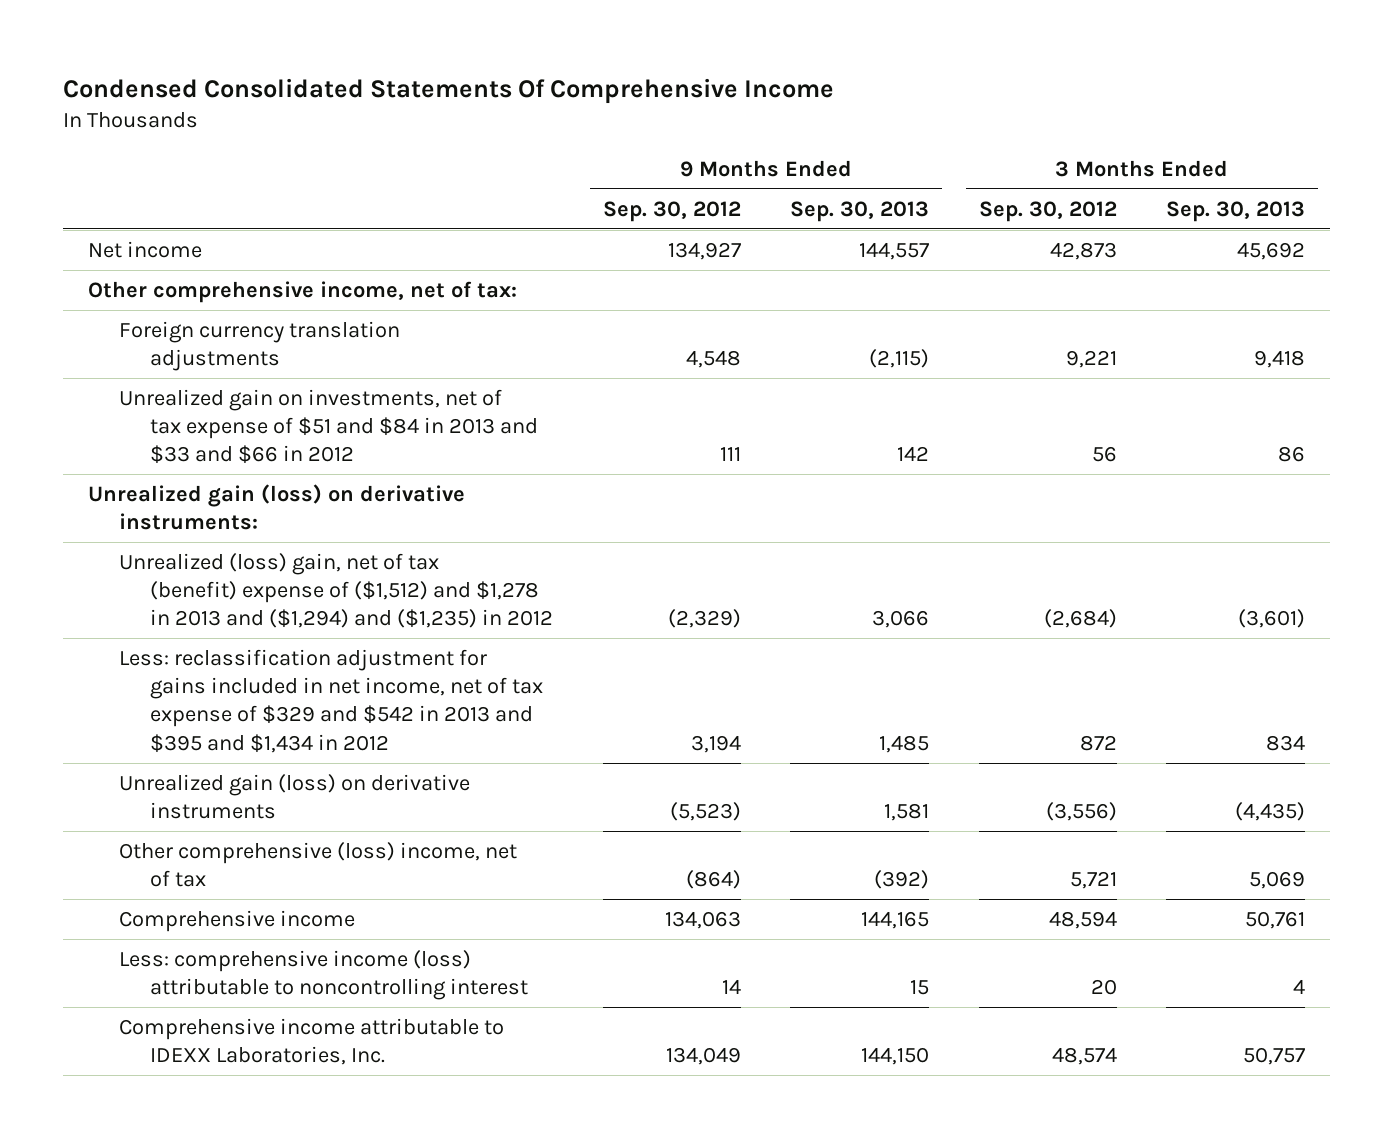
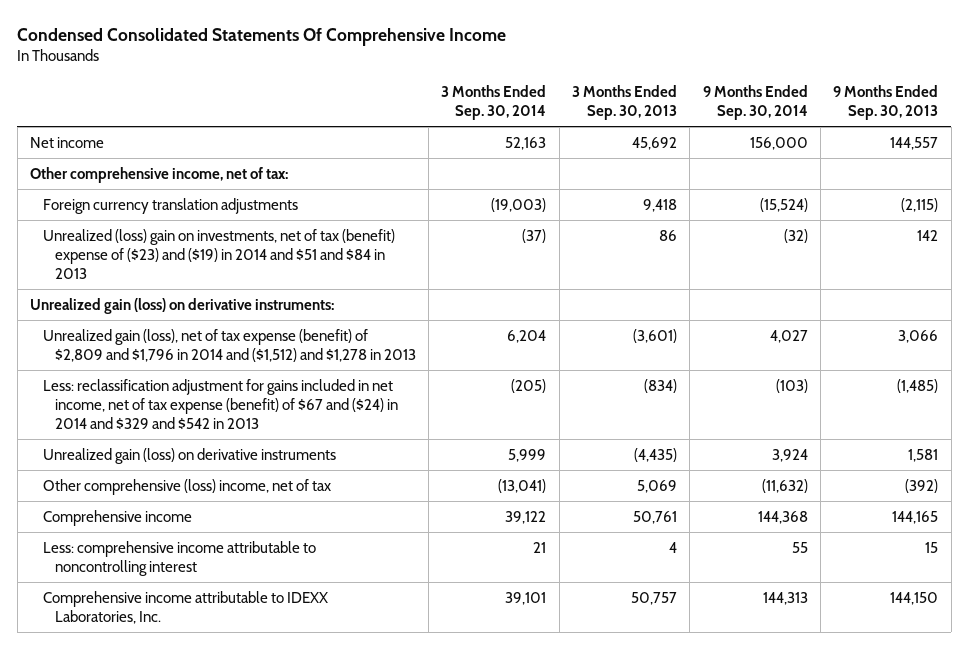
[602,200,741,222] Sep. 30, 2012 -> none
[978,200,1117,222] Sep. 30, 2012 -> none
none -> [441,85,547,121] 3 Months Ended Sep. 30, 2014
none -> [702,85,808,121] 9 Months Ended Sep. 30, 2014
[119,388,539,465] Unrealized gain on investments, net of tax expense of $51 and $84 in 2013 and $33 and $66 in 2012 -> [42,228,395,279] Unrealized (loss) gain on investments, net of tax (benefit) expense of ($23) and ($19) in 2014 and $51 and $84 in 2013
[119,552,554,629] Unrealized (loss) gain, net of tax (benefit) expense of ($1,512) and $1,278 in 2013 and ($1,294) and ($1,235) in 2012 -> [42,328,416,362] Unrealized gain (loss), net of tax expense (benefit) of $2,809 and $1,796 in 2014 and ($1,512) and $1,278 in 2013
[119,648,544,753] Less: reclassification adjustment for gains included in net income, net of tax expense of $329 and $542 in 2013 and $395 and $1,434 in 2012 -> [42,378,398,430] Less: reclassification adjustment for gains included in net income, net of tax expense (benefit) of $67 and ($24) in 2014 and $329 and $542 in 2013
[879,734,930,753] 1,485 -> [897,378,939,393] (1,485)
[1266,734,1306,751] 834 -> [644,378,678,393] (834)
[119,949,529,1001] Less: comprehensive income (loss) attributable to noncontrolling interest -> [42,540,316,576] Less: comprehensive income attributable to noncontrolling interest

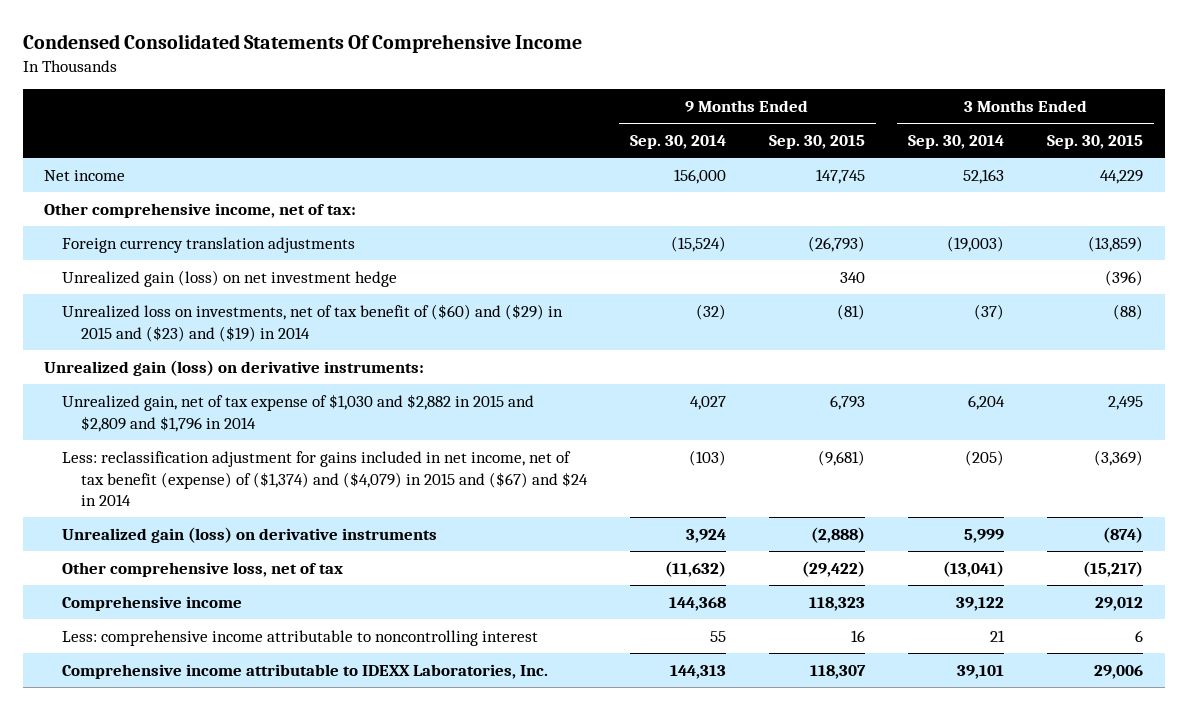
[572,85,678,121] 3 Months Ended Sep. 30, 2013 -> none
[833,85,939,121] 9 Months Ended Sep. 30, 2013 -> none
none -> [768,134,865,149] Sep. 30, 2015
none -> [1047,134,1144,149] Sep. 30, 2015
none -> [62,269,398,287] Unrealized gain (loss) on net investment hedge
[42,228,395,279] Unrealized (loss) gain on investments, net of tax (benefit) expense of ($23) and ($19) in 2014 and $51 and $84 in 2013 -> [62,303,564,342] Unrealized loss on investments, net of tax benefit of ($60) and ($29) in 2015 and ($23) and ($19) in 2014
[42,328,416,362] Unrealized gain (loss), net of tax expense (benefit) of $2,809 and $1,796 in 2014 and ($1,512) and $1,278 in 2013 -> [62,393,535,432] Unrealized gain, net of tax expense of $1,030 and $2,882 in 2015 and $2,809 and $1,796 in 2014
[42,378,398,430] Less: reclassification adjustment for gains included in net income, net of tax expense (benefit) of $67 and ($24) in 2014 and $329 and $542 in 2013 -> [62,450,588,507] Less: reclassification adjustment for gains included in net income, net of tax benefit (expense) of ($1,374) and ($4,079) in 2015 and ($67) and $24 in 2014
[42,478,331,495] Other comprehensive (loss) income, net of tax -> [62,561,344,577] Other comprehensive loss, net of tax

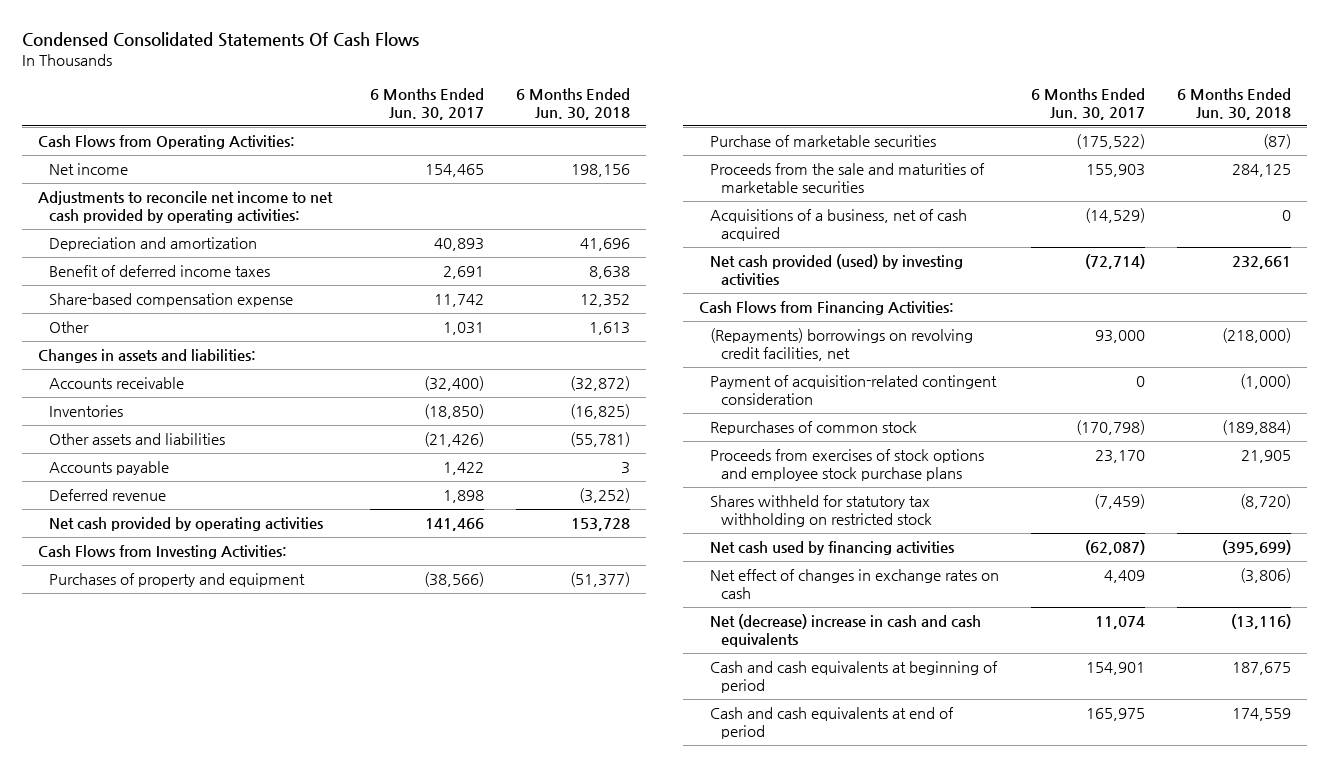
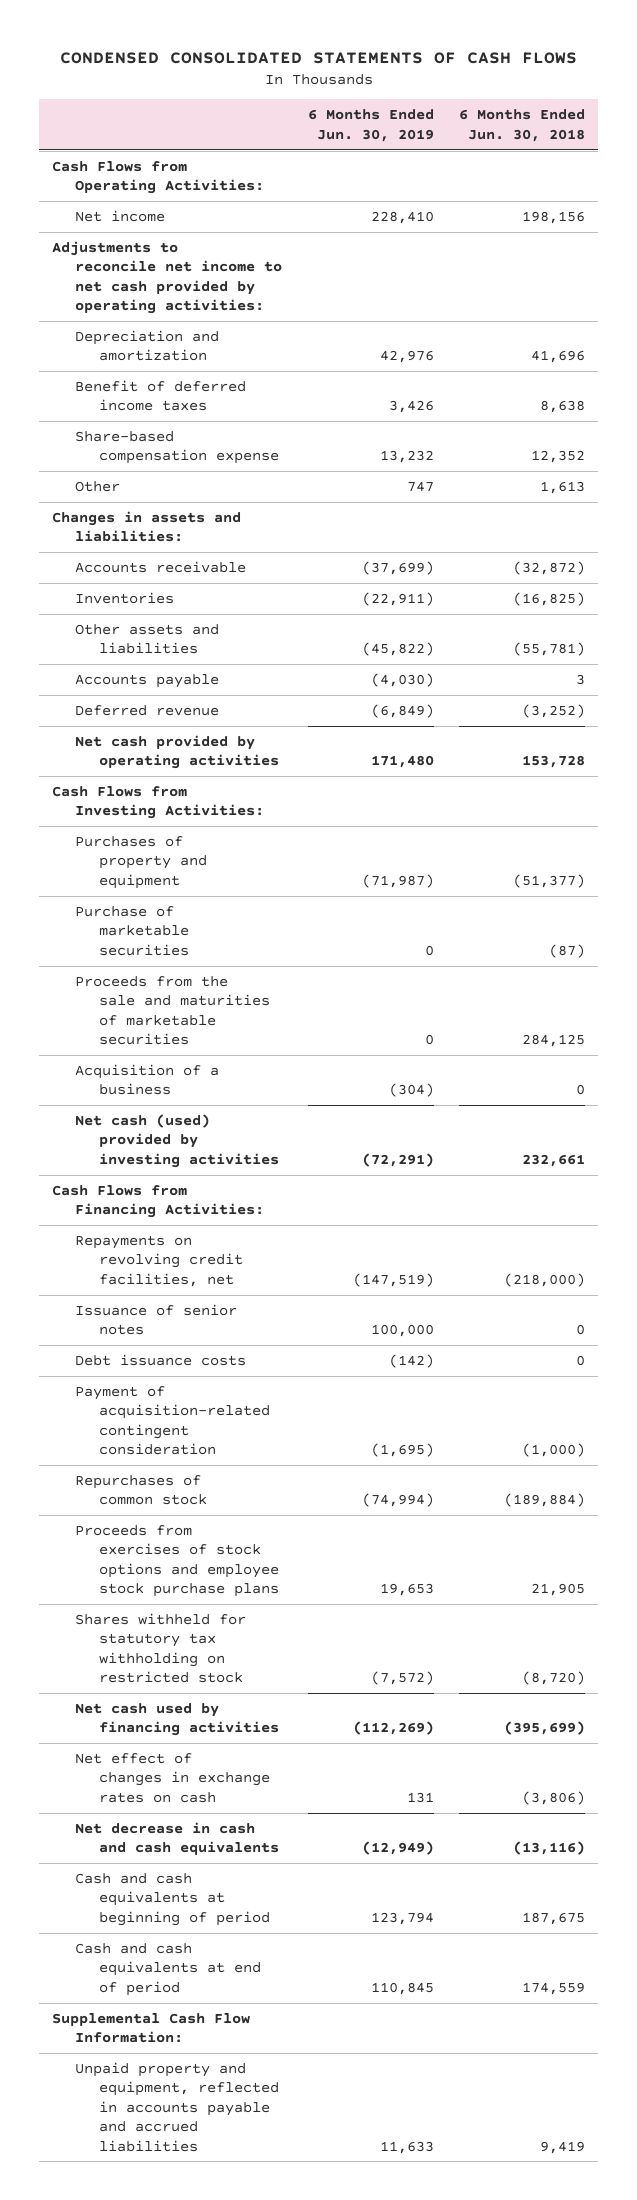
[21,31,419,47] Condensed Consolidated Statements Of Cash Flows -> [59,52,577,65] CONDENSED CONSOLIDATED STATEMENTS OF CASH FLOWS
[370,87,485,120] 6 Months Ended Jun. 30, 2017 -> none
none -> [307,109,434,142] 6 Months Ended Jun. 30, 2019
[709,209,967,242] Acquisitions of a business, net of cash acquired -> [75,1063,220,1096] Acquisition of a business
[709,254,963,286] Net cash provided (used) by investing activities -> [75,1113,279,1168] Net cash (used) provided by investing activities
[709,328,973,362] (Repayments) borrowings on revolving credit facilities, net -> [75,1234,243,1287] Repayments on revolving credit facilities, net
none -> [75,1303,238,1336] Issuance of senior notes
none -> [75,1353,247,1366] Debt issuance costs
[709,614,981,648] Net (decrease) increase in cash and cash equivalents -> [75,1821,279,1856] Net decrease in cash and cash equivalents
none -> [51,2012,250,2044] Supplemental Cash Flow Information:
none -> [75,2061,279,2152] Unpaid property and equipment, reflected in accounts payable and accrued liabilities

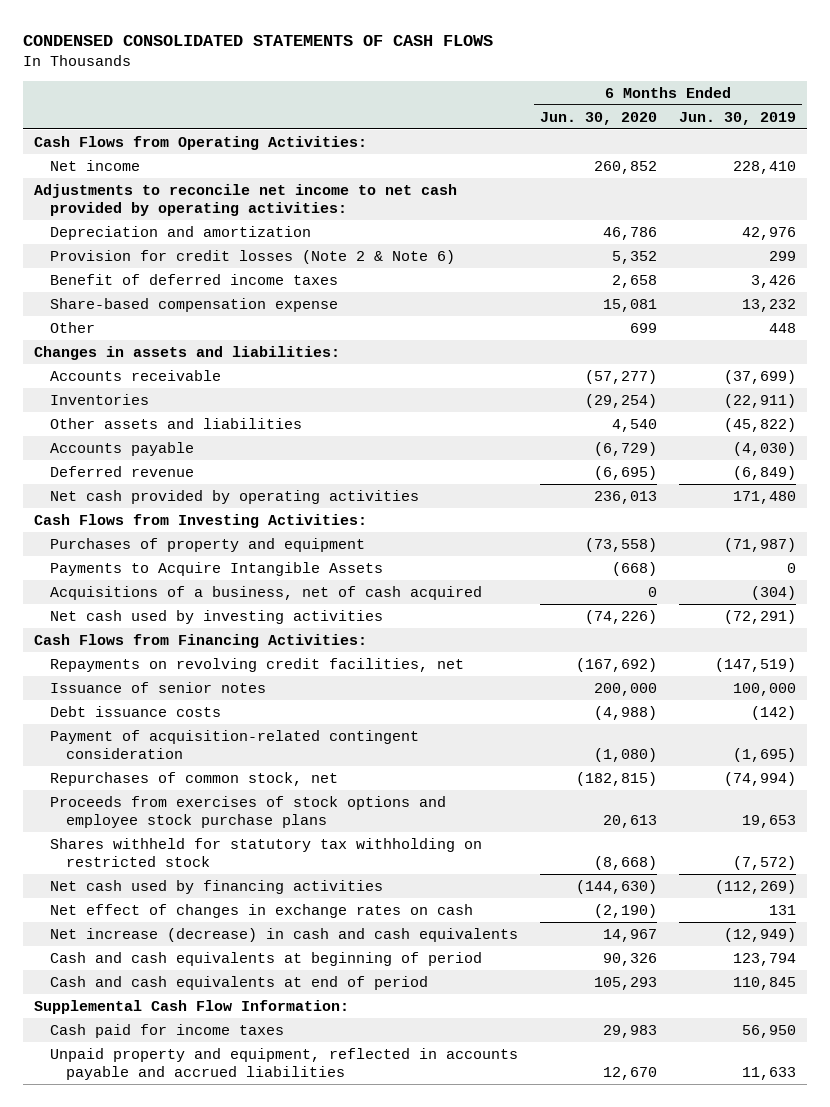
[459,109,586,142] 6 Months Ended Jun. 30, 2018 -> none
none -> [540,111,658,125] Jun. 30, 2020
none -> [49,249,455,264] Provision for credit losses (Note 2 & Note 6)
[406,480,434,492] 747 -> [769,322,797,333] 448
[75,905,189,956] Purchase of marketable securities -> none
[75,975,270,1046] Proceeds from the sale and maturities of marketable securities -> none
none -> [49,561,383,576] Payments to Acquire Intangible Assets
[75,1063,220,1096] Acquisition of a business -> [49,585,482,600] Acquisitions of a business, net of cash acquired
[75,1113,279,1168] Net cash (used) provided by investing activities -> [49,609,383,624] Net cash used by investing activities
[75,1474,207,1506] Repurchases of common stock -> [49,771,338,786] Repurchases of common stock, net
[75,1821,279,1856] Net decrease in cash and cash equivalents -> [49,927,518,942] Net increase (decrease) in cash and cash equivalents
none -> [49,1023,284,1038] Cash paid for income taxes

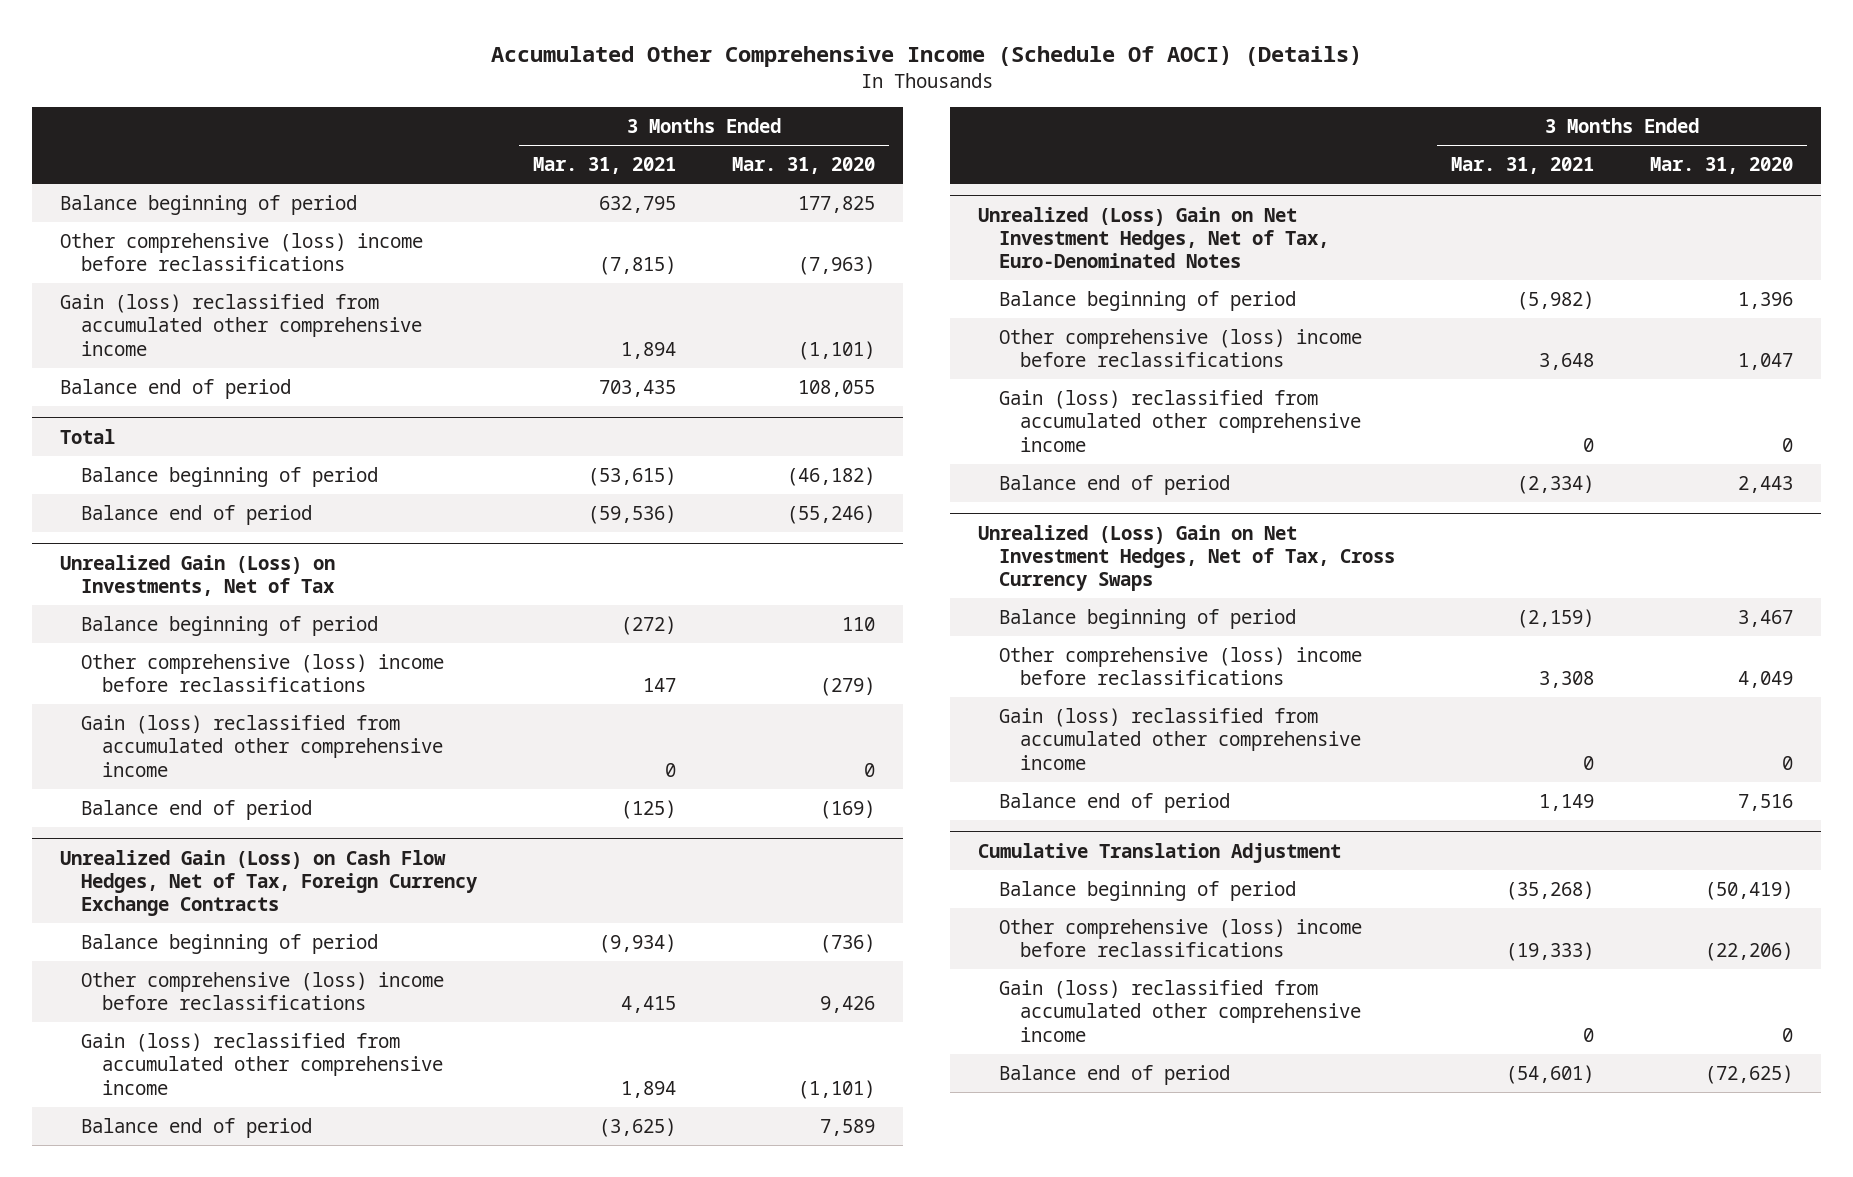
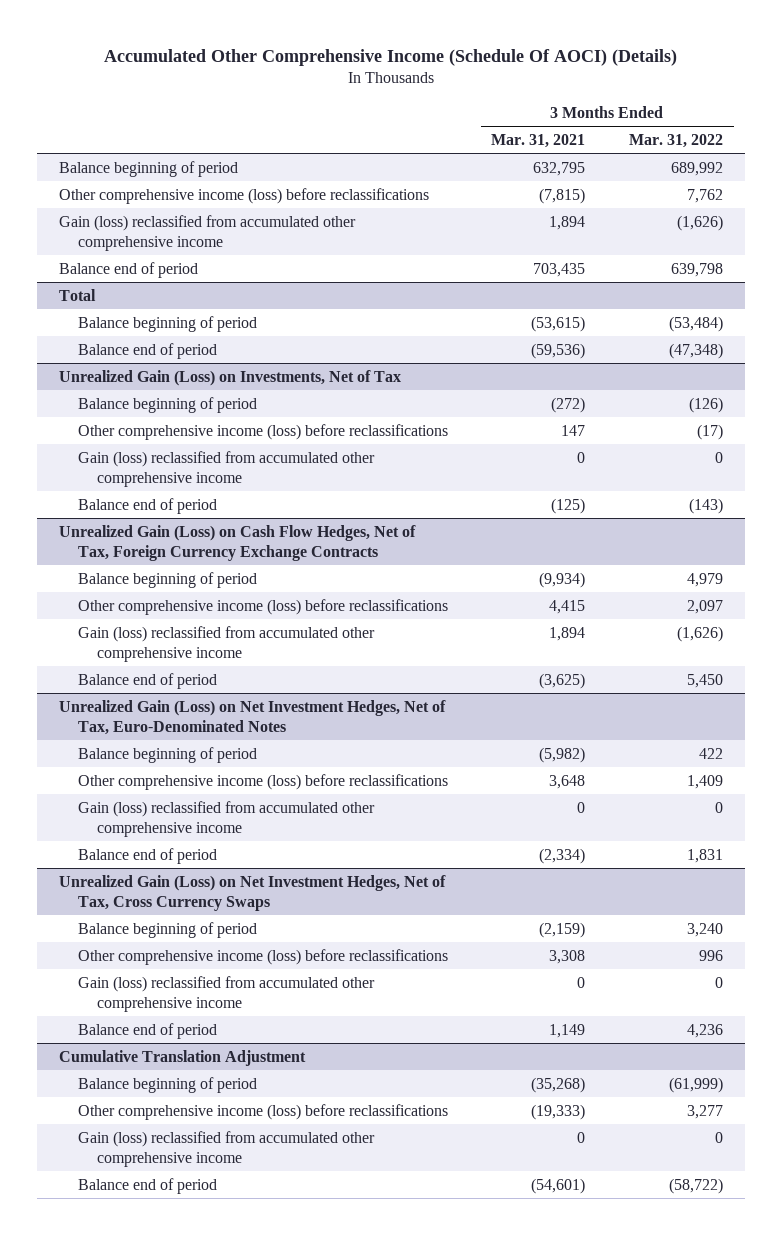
[731,157,875,175] Mar. 31, 2020 -> none
none -> [629,133,724,148] Mar. 31, 2022
[60,232,424,272] Other comprehensive (loss) income before reclassifications -> [59,187,430,204] Other comprehensive income (loss) before reclassifications
[81,653,445,693] Other comprehensive (loss) income before reclassifications -> [77,423,448,440] Other comprehensive income (loss) before reclassifications
[81,971,445,1011] Other comprehensive (loss) income before reclassifications -> [77,598,448,615] Other comprehensive income (loss) before reclassifications
[978,206,1330,269] Unrealized (Loss) Gain on Net Investment Hedges, Net of Tax, Euro-Denominated Notes -> [59,699,447,735] Unrealized Gain (Loss) on Net Investment Hedges, Net of Tax, Euro-Denominated Notes
[999,328,1363,368] Other comprehensive (loss) income before reclassifications -> [77,773,448,790] Other comprehensive income (loss) before reclassifications
[978,524,1396,592] Unrealized (Loss) Gain on Net Investment Hedges, Net of Tax, Cross Currency Swaps -> [59,874,447,911] Unrealized Gain (Loss) on Net Investment Hedges, Net of Tax, Cross Currency Swaps
[999,646,1363,686] Other comprehensive (loss) income before reclassifications -> [77,948,448,965] Other comprehensive income (loss) before reclassifications
[999,918,1363,958] Other comprehensive (loss) income before reclassifications -> [77,1103,448,1120] Other comprehensive income (loss) before reclassifications

